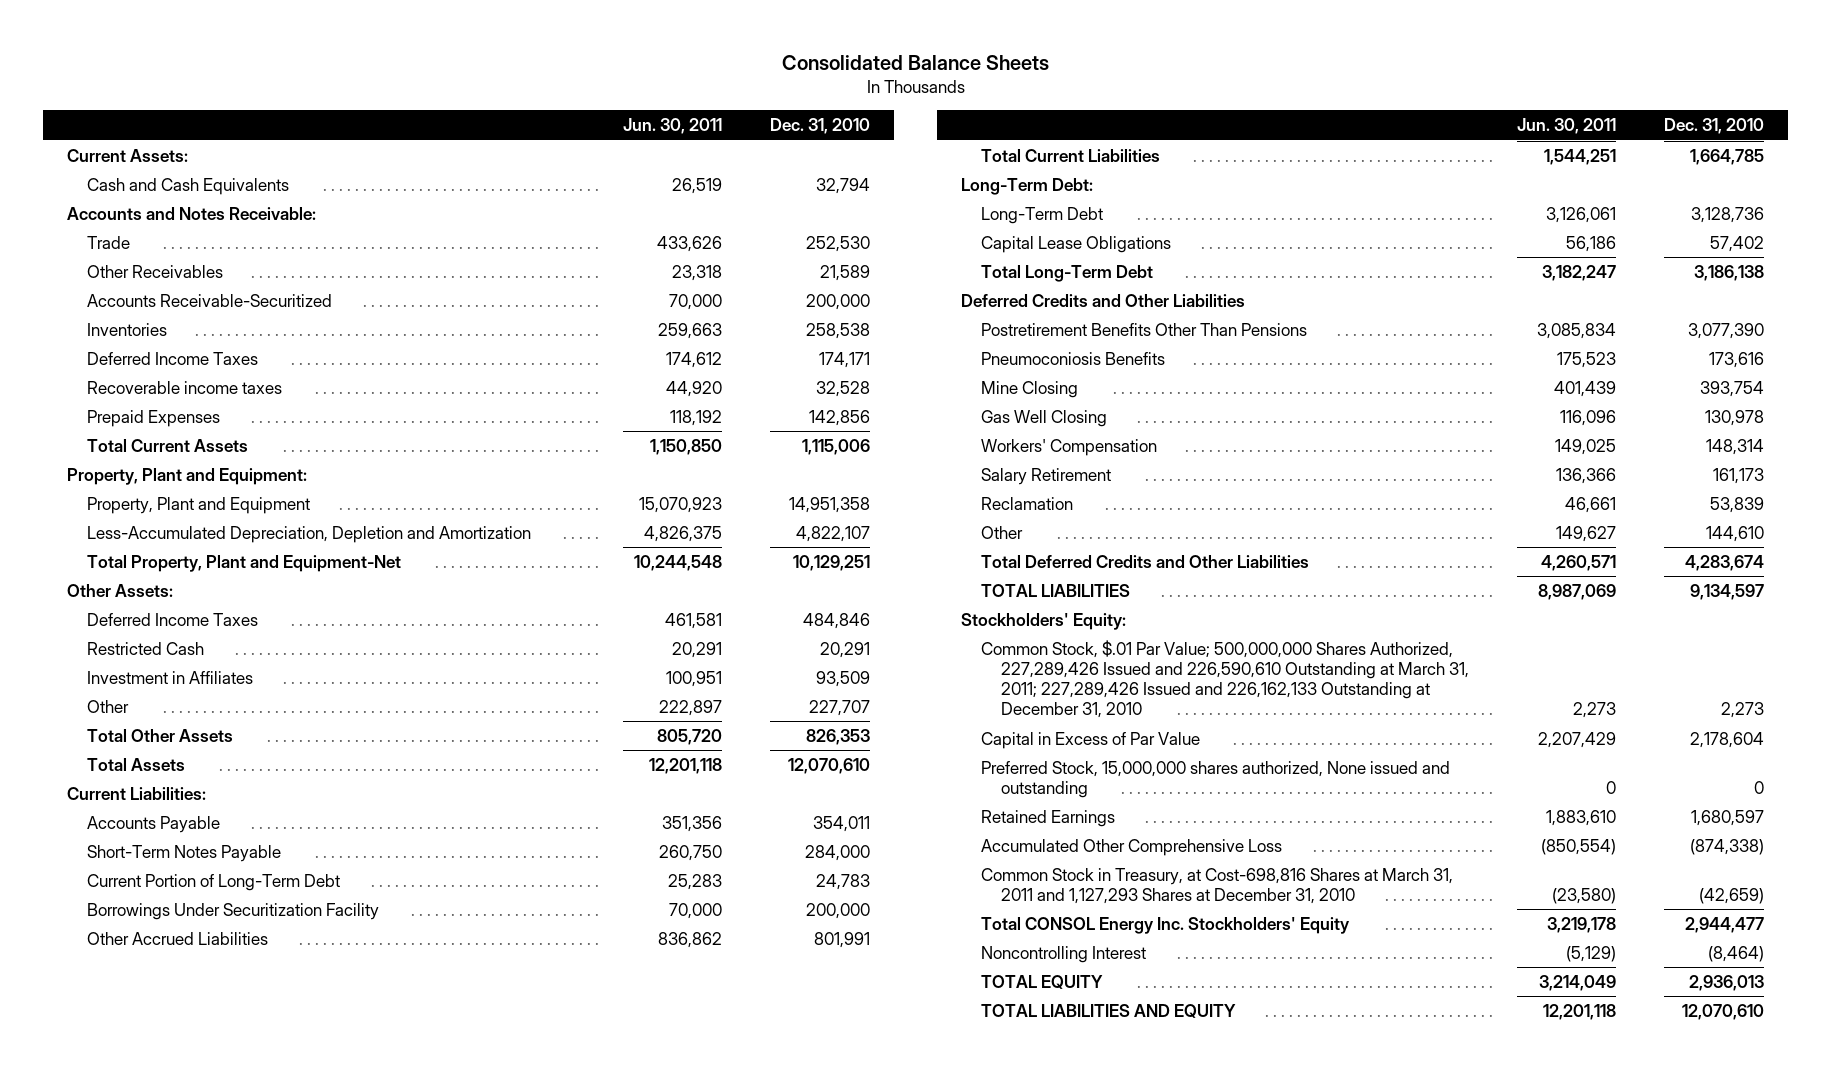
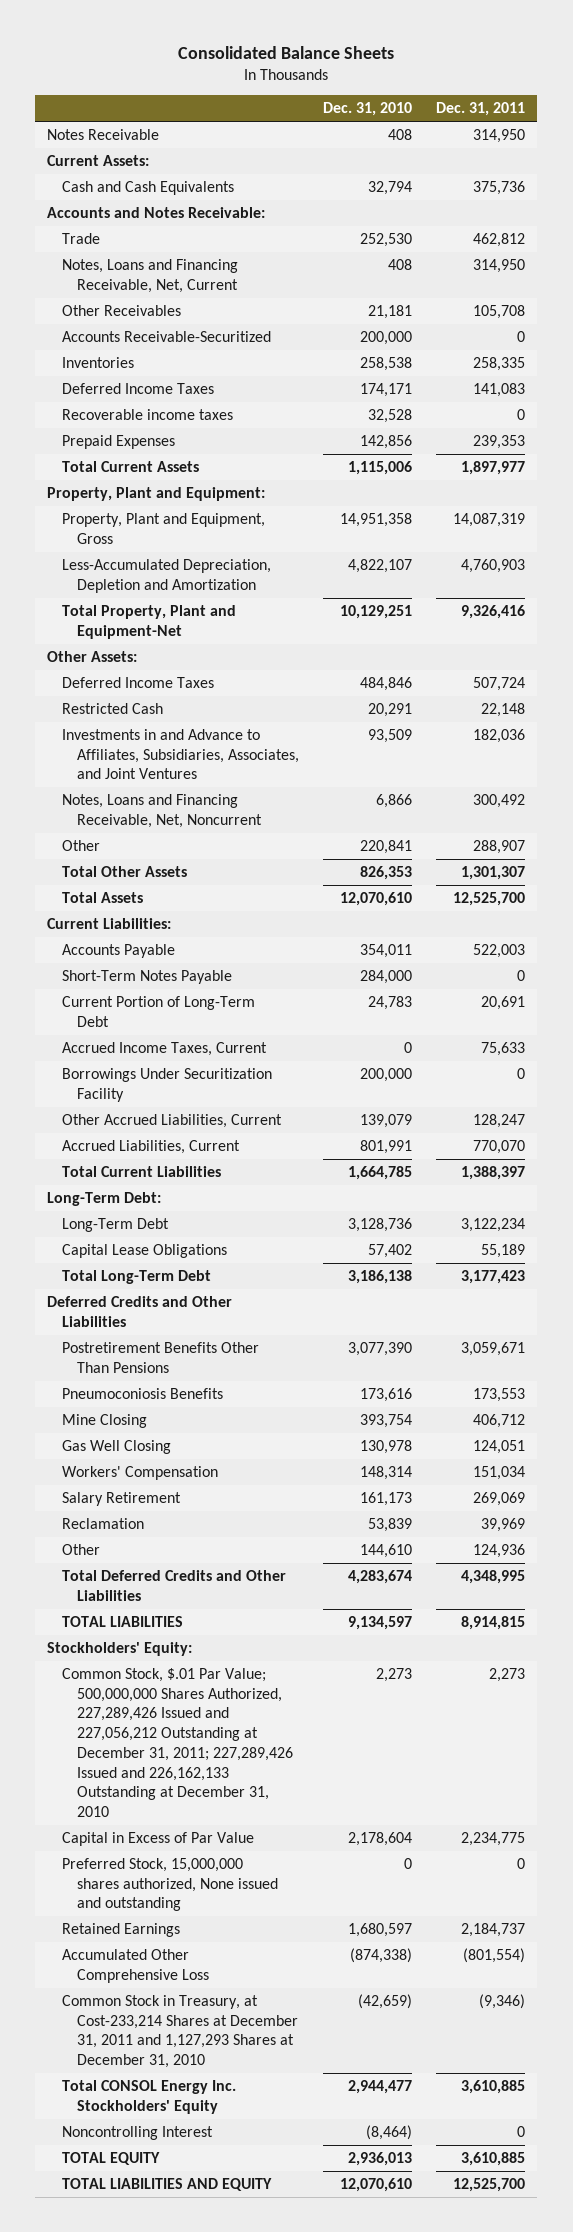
[623,118,723,135] Jun. 30, 2011 -> none
none -> [436,102,526,117] Dec. 31, 2011
none -> [47,128,160,140] Notes Receivable
none -> [62,258,239,293] Notes, Loans and Financing Receivable, Net, Current
[820,264,871,281] 21,589 -> [368,304,413,319] 21,181
[87,496,311,514] Property, Plant and Equipment -> [62,512,266,544] Property, Plant and Equipment, Gross
[87,670,254,684] Investment in Affiliates -> [62,728,300,780] Investments in and Advance to Affiliates, Subsidiaries, Associates, and Joint Ventures
none -> [62,793,263,828] Notes, Loans and Financing Receivable, Net, Noncurrent
[809,699,871,716] 227,707 -> [360,839,413,854] 220,841
none -> [62,1041,268,1056] Accrued Income Taxes, Current
[87,931,269,945] Other Accrued Liabilities -> [62,1113,283,1128] Other Accrued Liabilities, Current
[814,931,871,948] 801,991 -> [360,1113,413,1128] 139,079
none -> [62,1139,241,1154] Accrued Liabilities, Current
[981,639,1470,719] Common Stock, $.01 Par Value; 500,000,000 Shares Authorized, 227,289,426 Issued and 226,590,610 Outstanding at March 31, 2011; 227,289,426 Issued and 226,162,133 Outstanding at December 31, 2010 -> [62,1667,294,1818] Common Stock, $.01 Par Value; 500,000,000 Shares Authorized, 227,289,426 Issued and 227,056,212 Outstanding at December 31, 2011; 227,289,426 Issued and 226,162,133 Outstanding at December 31, 2010
[981,867,1454,905] Common Stock in Treasury, at Cost-698,816 Shares at March 31, 2011 and 1,127,293 Shares at December 31, 2010 -> [62,1994,299,2069] Common Stock in Treasury, at Cost-233,214 Shares at December 31, 2011 and 1,127,293 Shares at December 31, 2010

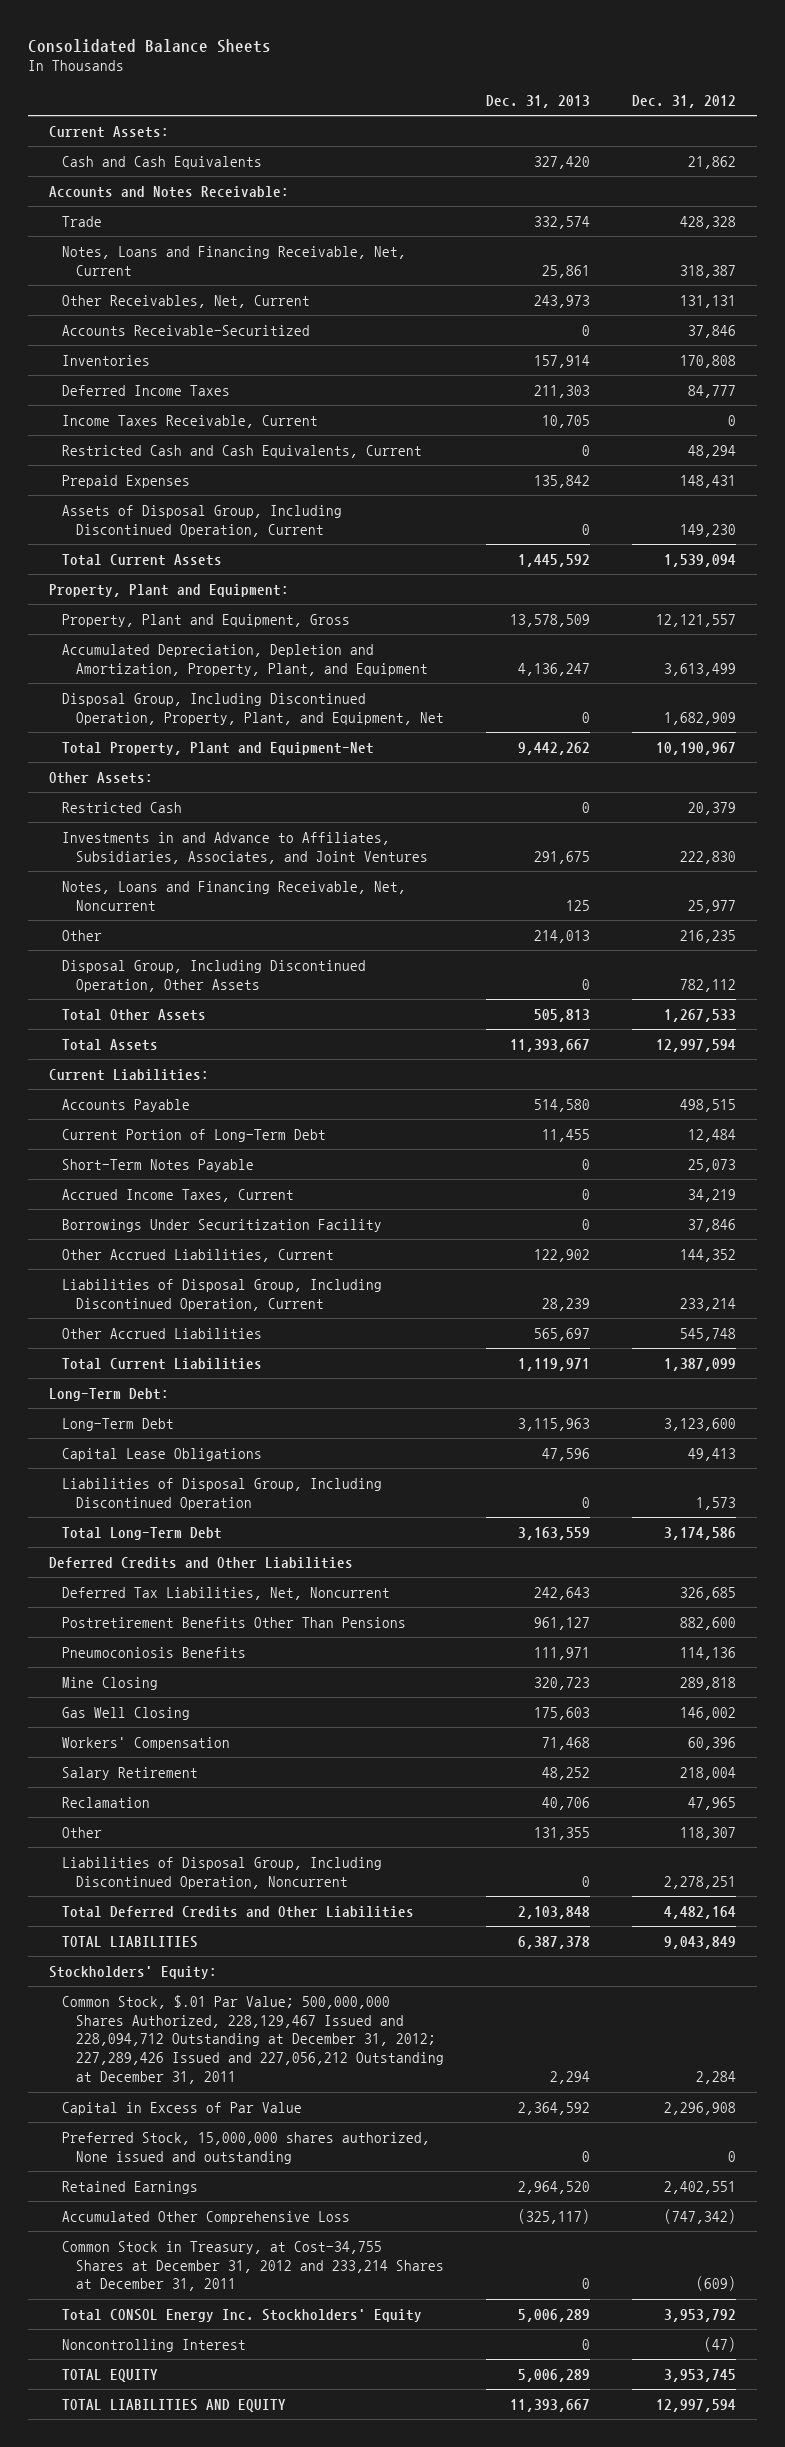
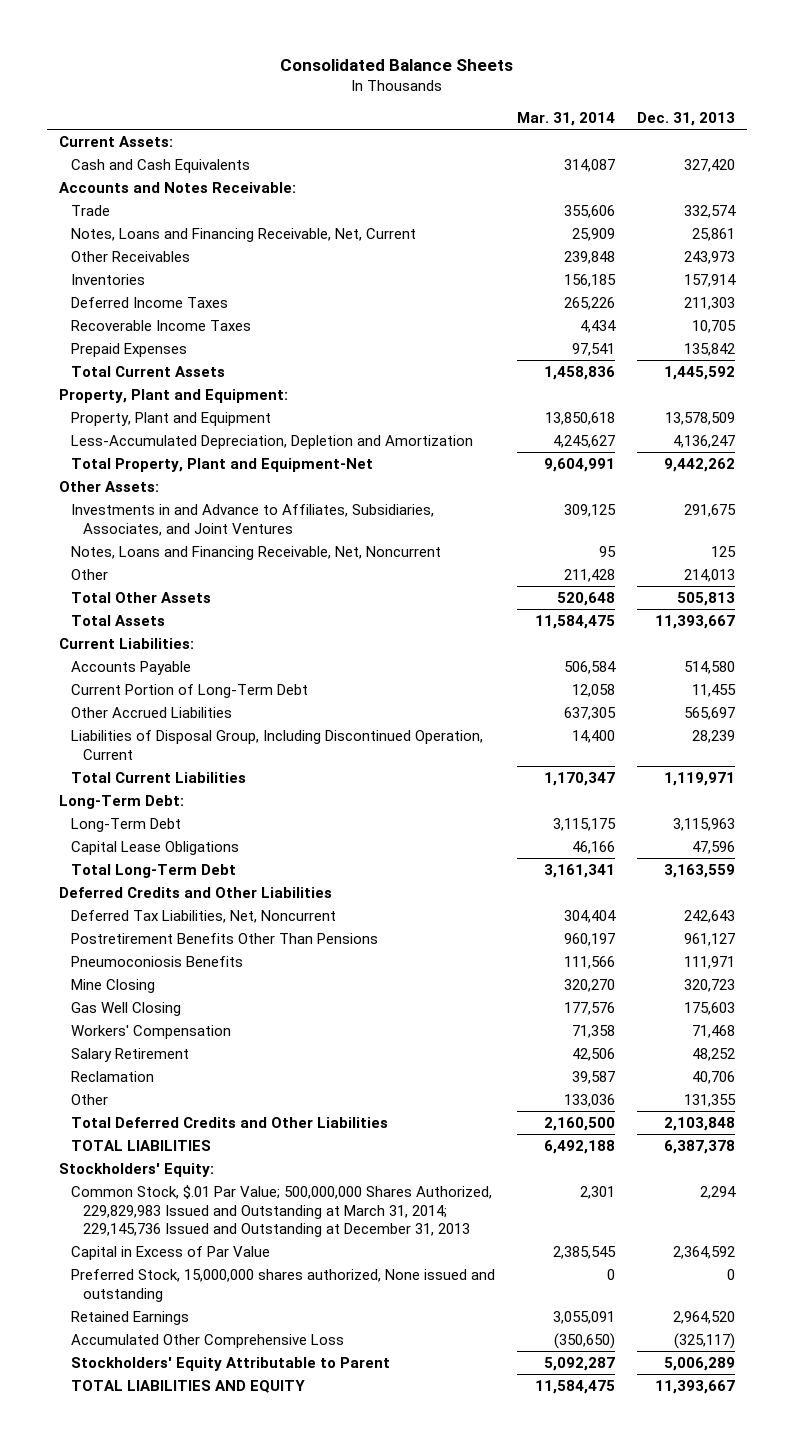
[631,95,736,109] Dec. 31, 2012 -> none
none -> [517,111,616,126] Mar. 31, 2014
[62,324,311,336] Accounts Receivable-Securitized -> none
[62,294,311,308] Other Receivables, Net, Current -> [70,250,190,262] Other Receivables
[62,444,423,458] Restricted Cash and Cash Equivalents, Current -> none
[62,414,319,428] Income Taxes Receivable, Current -> [70,319,251,331] Recoverable Income Taxes
[62,504,343,537] Assets of Disposal Group, Including Discontinued Operation, Current -> none
[62,692,445,725] Disposal Group, Including Discontinued Operation, Property, Plant, and Equipment, Net -> none
[62,613,351,627] Property, Plant and Equipment, Gross -> [70,411,271,426] Property, Plant and Equipment
[62,643,429,676] Accumulated Depreciation, Depletion and Amortization, Property, Plant, and Equipment -> [70,434,473,449] Less-Accumulated Depreciation, Depletion and Amortization
[62,801,183,813] Restricted Cash -> none
[62,959,367,992] Disposal Group, Including Discontinued Operation, Other Assets -> none
[62,1158,255,1172] Short-Term Notes Payable -> none
[62,1188,295,1202] Accrued Income Taxes, Current -> none
[62,1218,383,1232] Borrowings Under Securitization Facility -> none
[62,1248,335,1262] Other Accrued Liabilities, Current -> none
[62,1278,383,1311] Liabilities of Disposal Group, Including Discontinued Operation, Current -> [70,729,483,760] Liabilities of Disposal Group, Including Discontinued Operation, Current
[62,1477,383,1510] Liabilities of Disposal Group, Including Discontinued Operation -> none
[62,1856,383,1889] Liabilities of Disposal Group, Including Discontinued Operation, Noncurrent -> none
[62,1994,445,2085] Common Stock, $.01 Par Value; 500,000,000 Shares Authorized, 228,129,467 Issued and 228,094,712 Outstanding at December 31, 2012; 227,289,426 Issued and 227,056,212 Outstanding at December 31, 2011 -> [70,1184,492,1238] Common Stock, $.01 Par Value; 500,000,000 Shares Authorized, 229,829,983 Issued and Outstanding at March 31, 2014; 229,145,736 Issued and Outstanding at December 31, 2013
[62,2240,445,2292] Common Stock in Treasury, at Cost-34,755 Shares at December 31, 2012 and 233,214 Shares at December 31, 2011 -> none
[62,2338,247,2352] Noncontrolling Interest -> none
[62,2368,159,2382] TOTAL EQUITY -> none
[62,2308,423,2322] Total CONSOL Energy Inc. Stockholders' Equity -> [70,1356,390,1371] Stockholders' Equity Attributable to Parent

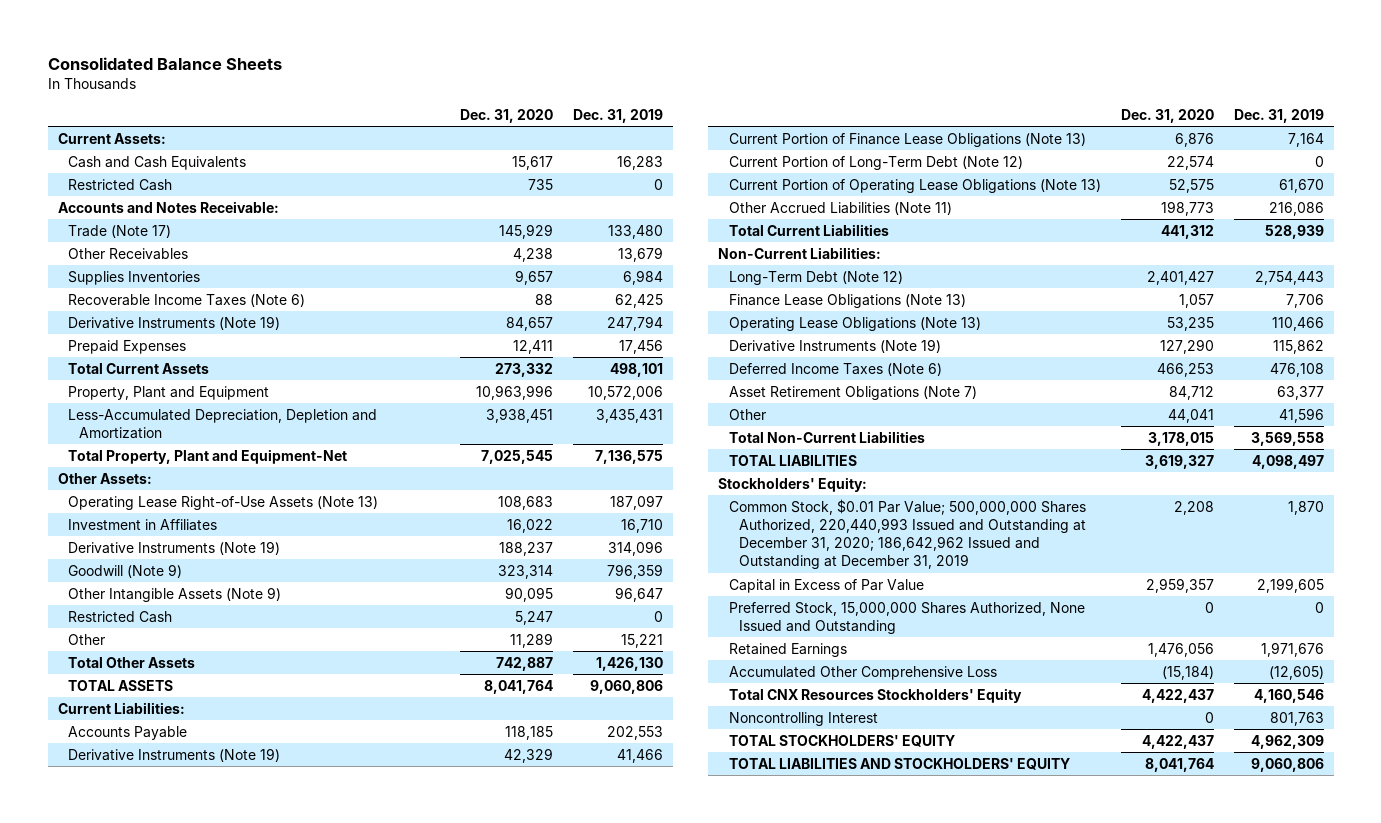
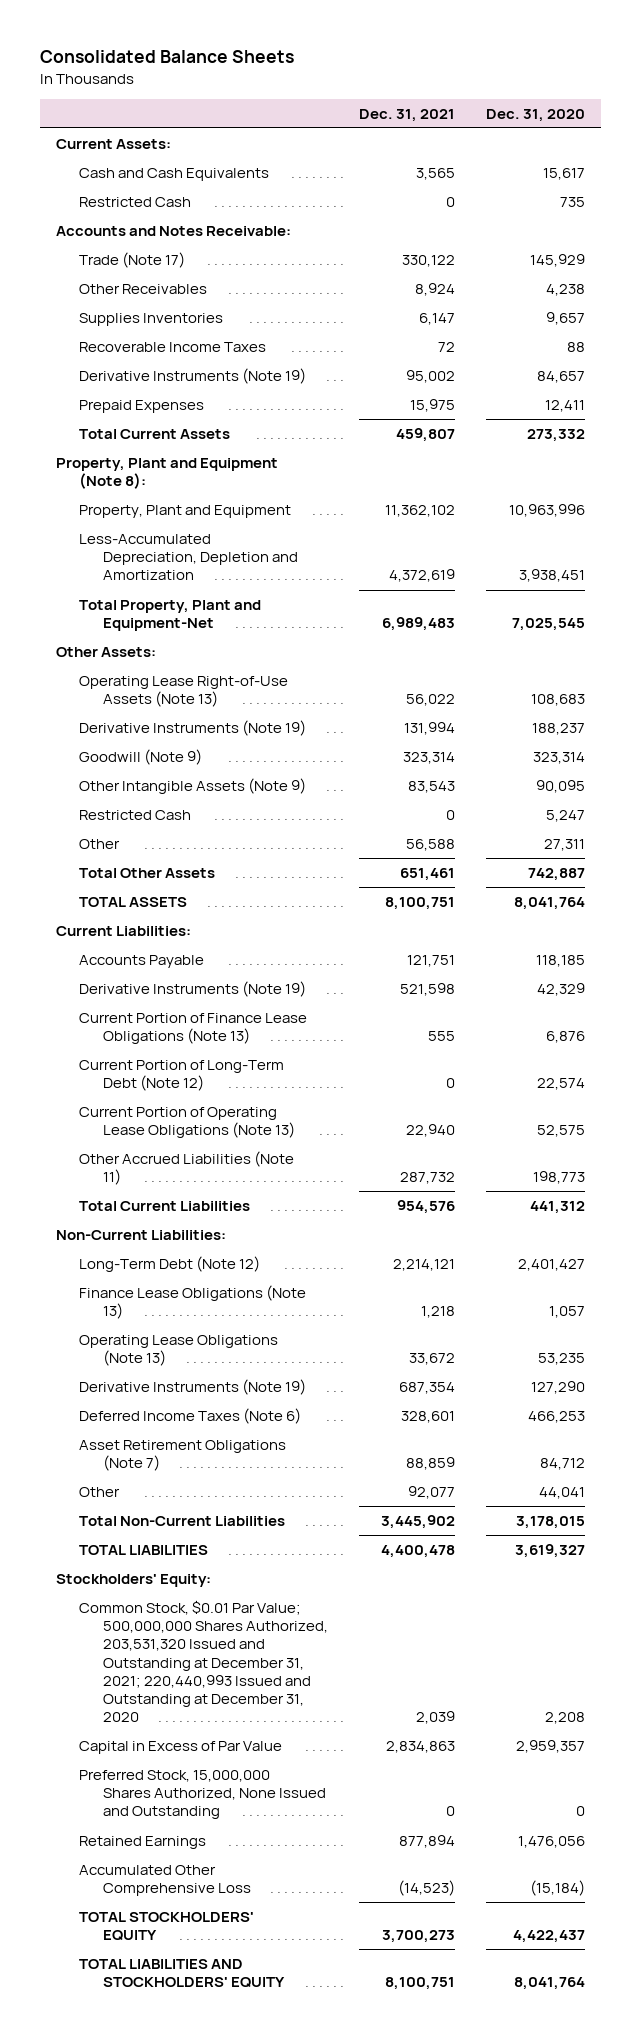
[573,108,664,123] Dec. 31, 2019 -> none
none -> [359,108,456,122] Dec. 31, 2021
[68,293,306,307] Recoverable Income Taxes (Note 6) -> [79,342,267,353] Recoverable Income Taxes
none -> [55,458,278,490] Property, Plant and Equipment (Note 8):
[68,518,218,531] Investment in Affiliates -> none
[510,632,554,648] 11,289 -> [544,839,586,852] 27,311
[728,498,1087,570] Common Stock, $0.01 Par Value; 500,000,000 Shares Authorized, 220,440,993 Issued and Outstanding at December 31, 2020; 186,642,962 Issued and Outstanding at December 31, 2019 -> [79,1600,328,1723] Common Stock, $0.01 Par Value; 500,000,000 Shares Authorized, 203,531,320 Issued and Outstanding at December 31, 2021; 220,440,993 Issued and Outstanding at December 31, 2020
[728,687,1022,703] Total CNX Resources Stockholders' Equity -> none
[728,711,878,726] Noncontrolling Interest -> none

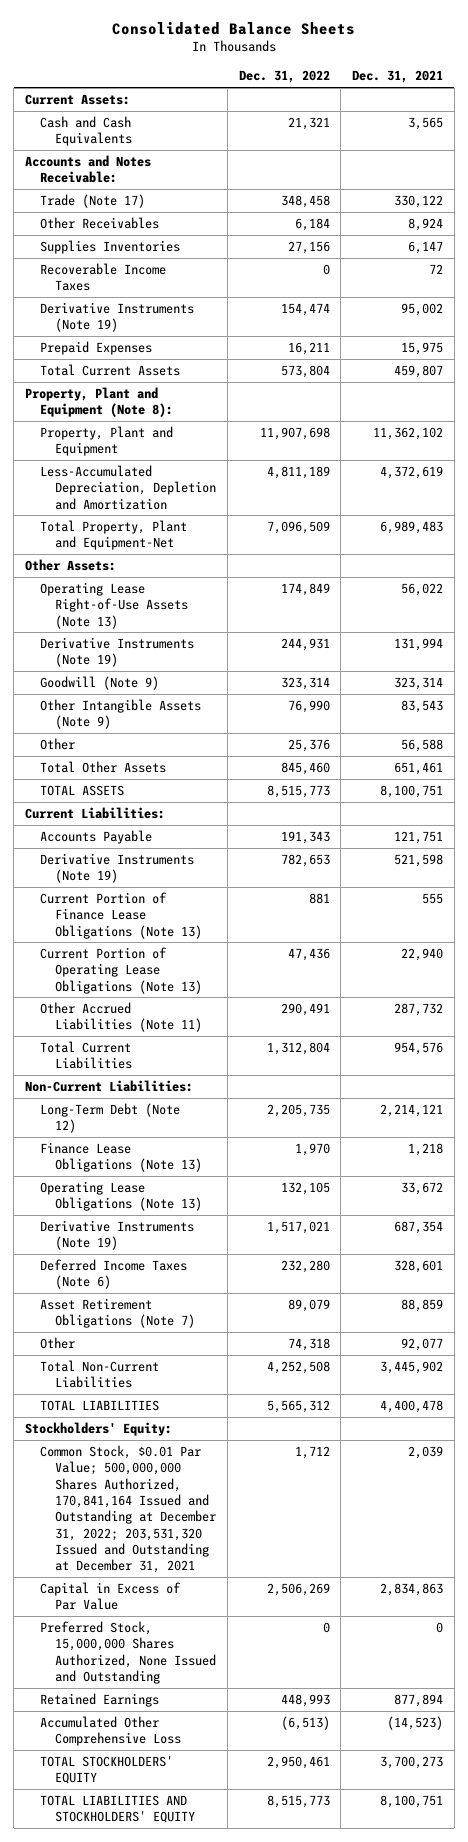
[486,108,586,122] Dec. 31, 2020 -> none
none -> [238,70,330,84] Dec. 31, 2022
[79,197,192,208] Restricted Cash -> none
[79,810,192,821] Restricted Cash -> none
[79,1060,285,1092] Current Portion of Long-Term Debt (Note 12) -> none
[79,1600,328,1723] Common Stock, $0.01 Par Value; 500,000,000 Shares Authorized, 203,531,320 Issued and Outstanding at December 31, 2021; 220,440,993 Issued and Outstanding at December 31, 2020 -> [40,1444,217,1574] Common Stock, $0.01 Par Value; 500,000,000 Shares Authorized, 170,841,164 Issued and Outstanding at December 31, 2022; 203,531,320 Issued and Outstanding at December 31, 2021

